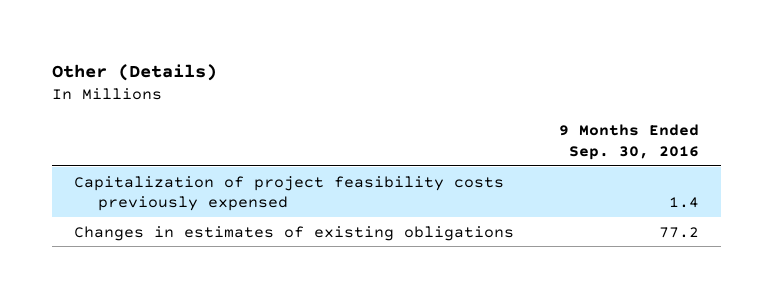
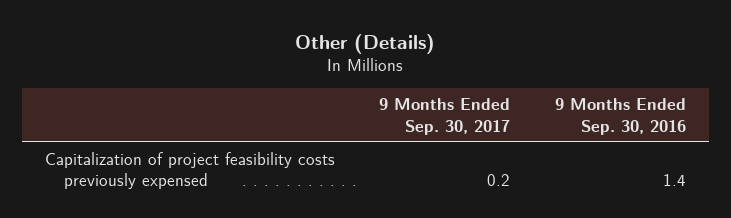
none -> [379,98,511,135] 9 Months Ended Sep. 30, 2017
[74,225,515,241] Changes in estimates of existing obligations -> none

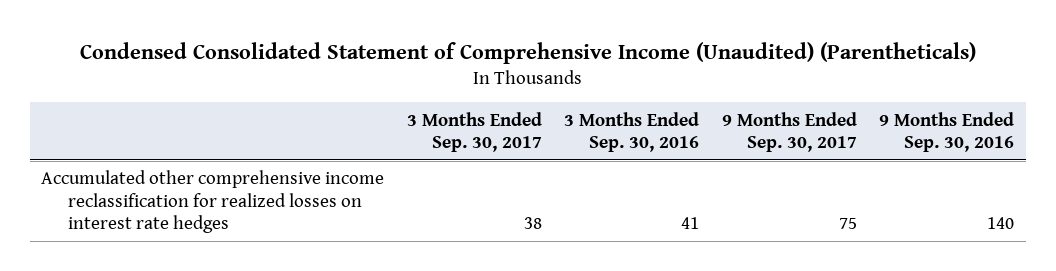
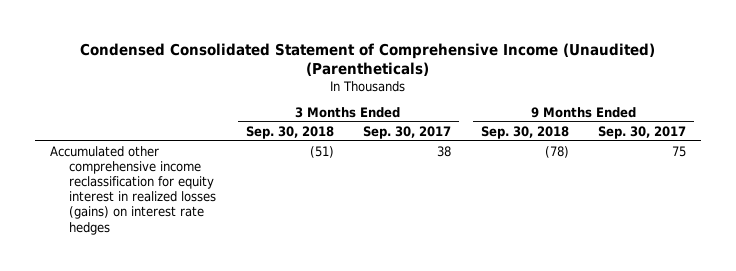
[564,111,700,152] 3 Months Ended Sep. 30, 2016 -> none
[879,111,1015,152] 9 Months Ended Sep. 30, 2016 -> none
none -> [245,125,334,139] Sep. 30, 2018
none -> [480,125,569,139] Sep. 30, 2018
[41,170,385,233] Accumulated other comprehensive income reclassification for realized losses on interest rate hedges -> [49,145,216,235] Accumulated other comprehensive income reclassification for equity interest in realized losses (gains) on interest rate hedges

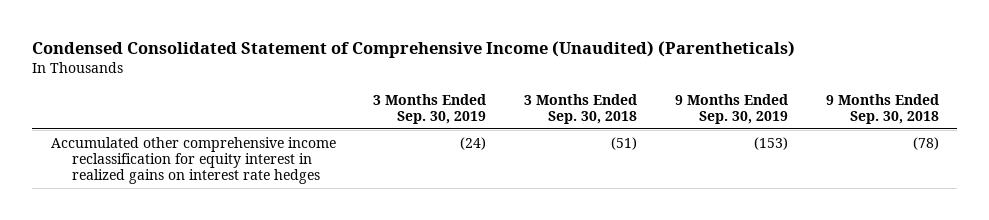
[363,125,452,139] Sep. 30, 2017 -> none
[598,125,687,139] Sep. 30, 2017 -> none
none -> [373,93,487,125] 3 Months Ended Sep. 30, 2019
none -> [674,93,788,125] 9 Months Ended Sep. 30, 2019
[49,145,216,235] Accumulated other comprehensive income reclassification for equity interest in realized losses (gains) on interest rate hedges -> [50,136,336,185] Accumulated other comprehensive income reclassification for equity interest in realized gains on interest rate hedges

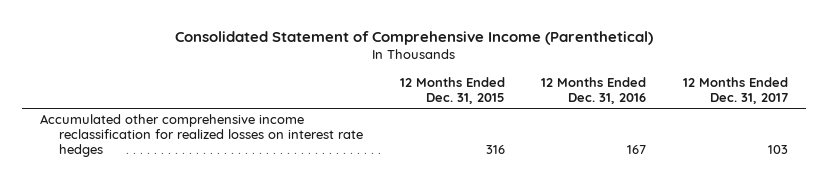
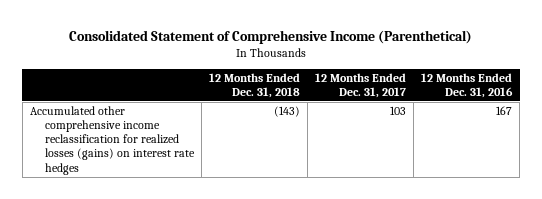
[399,77,505,105] 12 Months Ended Dec. 31, 2015 -> none
none -> [209,72,301,98] 12 Months Ended Dec. 31, 2018
[39,113,363,158] Accumulated other comprehensive income reclassification for realized losses on interest rate hedges -> [29,106,196,175] Accumulated other comprehensive income reclassification for realized losses (gains) on interest rate hedges

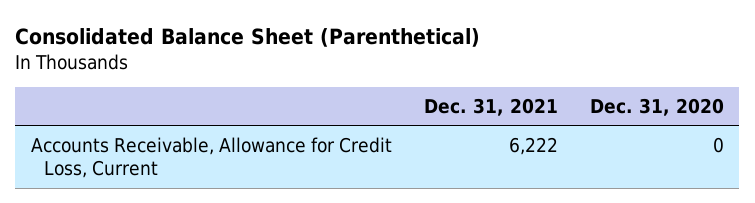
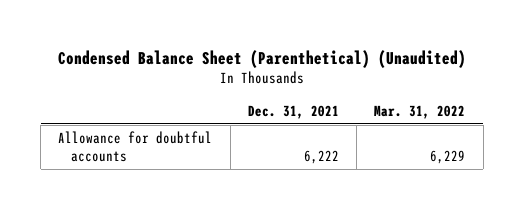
[15,27,481,47] Consolidated Balance Sheet (Parenthetical) -> [57,49,466,68] Condensed Balance Sheet (Parenthetical) (Unaudited)
[589,97,724,116] Dec. 31, 2020 -> none
none -> [374,105,466,120] Mar. 31, 2022
[31,136,393,179] Accounts Receivable, Allowance for Credit Loss, Current -> [58,130,213,163] Allowance for doubtful accounts

